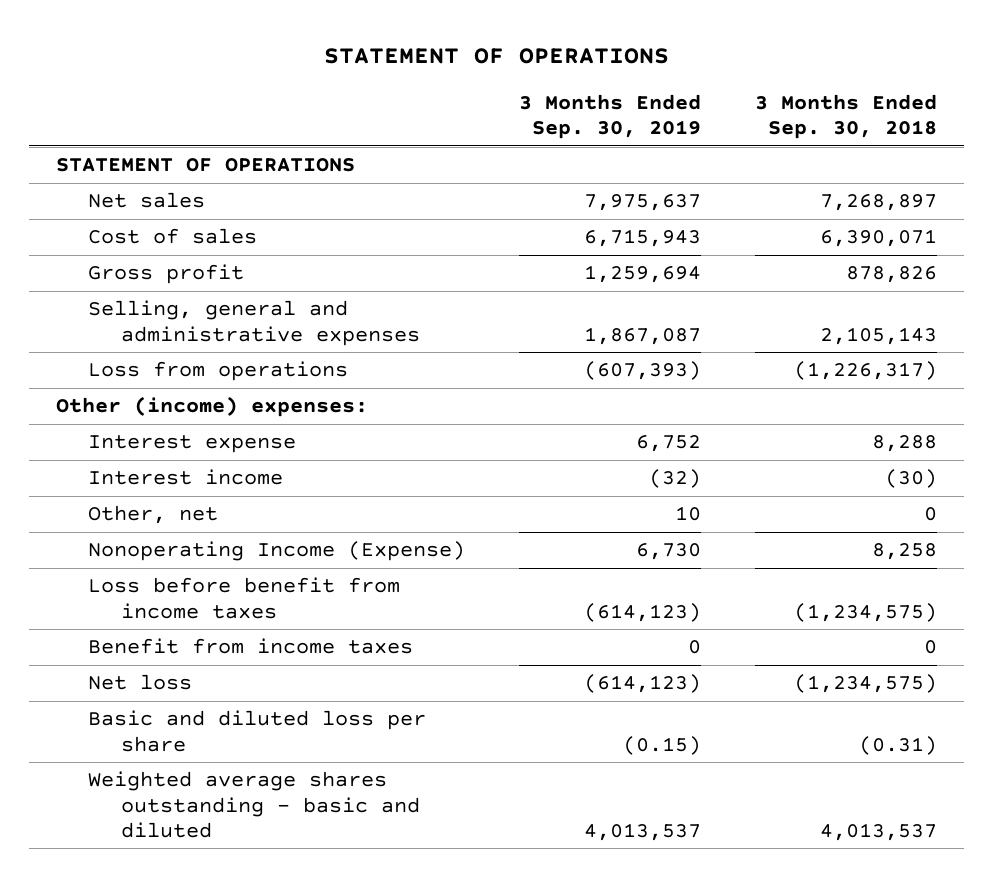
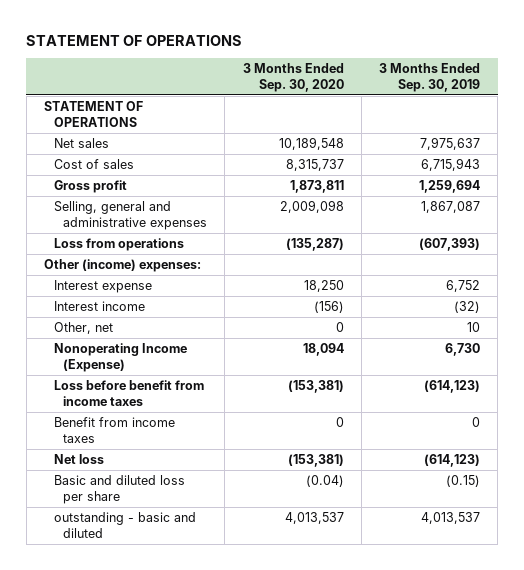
[755,93,938,140] 3 Months Ended Sep. 30, 2018 -> none
none -> [242,63,344,92] 3 Months Ended Sep. 30, 2020
[88,771,420,838] Weighted average shares outstanding - basic and diluted -> [53,512,196,538] outstanding - basic and diluted

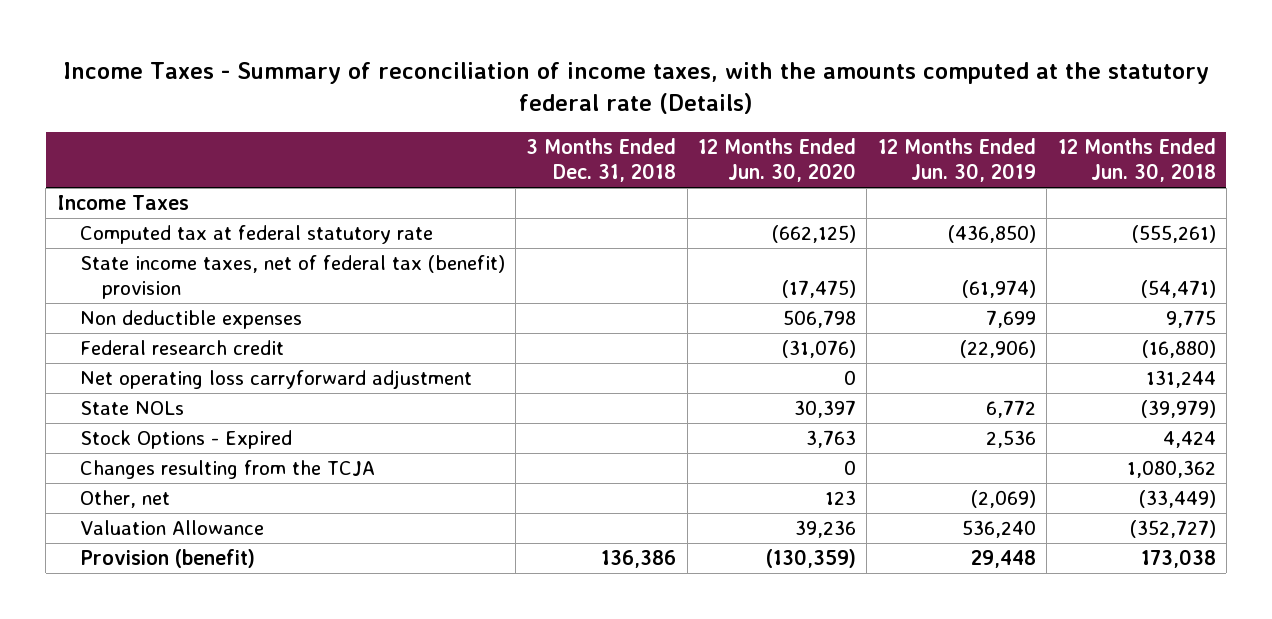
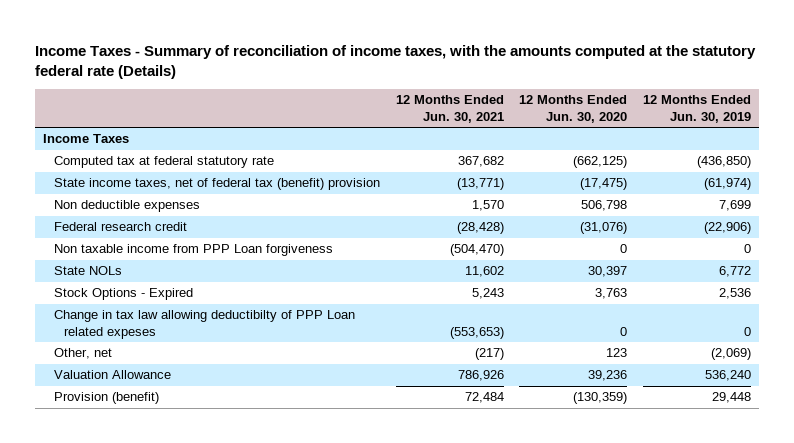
[526,138,677,183] 3 Months Ended Dec. 31, 2018 -> none
[1057,138,1216,183] 12 Months Ended Jun. 30, 2018 -> none
none -> [395,95,504,123] 12 Months Ended Jun. 30, 2021
[79,370,472,390] Net operating loss carryforward adjustment -> none
none -> [53,244,333,257] Non taxable income from PPP Loan forgiveness
[79,460,375,480] Changes resulting from the TCJA -> none
none -> [53,310,355,339] Change in tax law allowing deductibilty of PPP Loan related expeses

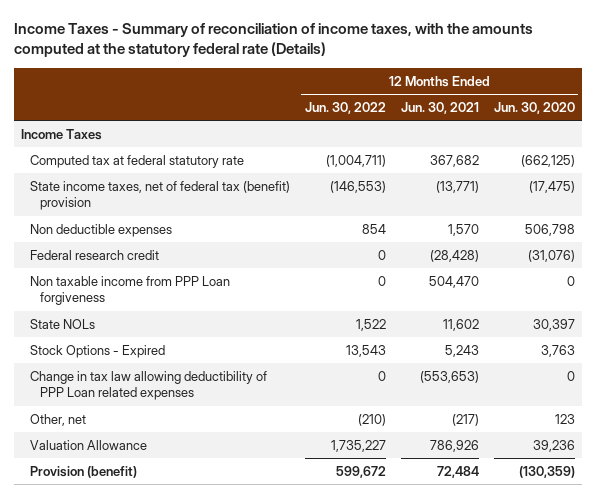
[642,95,751,123] 12 Months Ended Jun. 30, 2019 -> none
none -> [305,102,387,115] Jun. 30, 2022
[449,244,504,257] (504,470) -> [428,276,479,289] 504,470
[53,310,355,339] Change in tax law allowing deductibilty of PPP Loan related expeses -> [30,371,268,401] Change in tax law allowing deductibility of PPP Loan related expenses

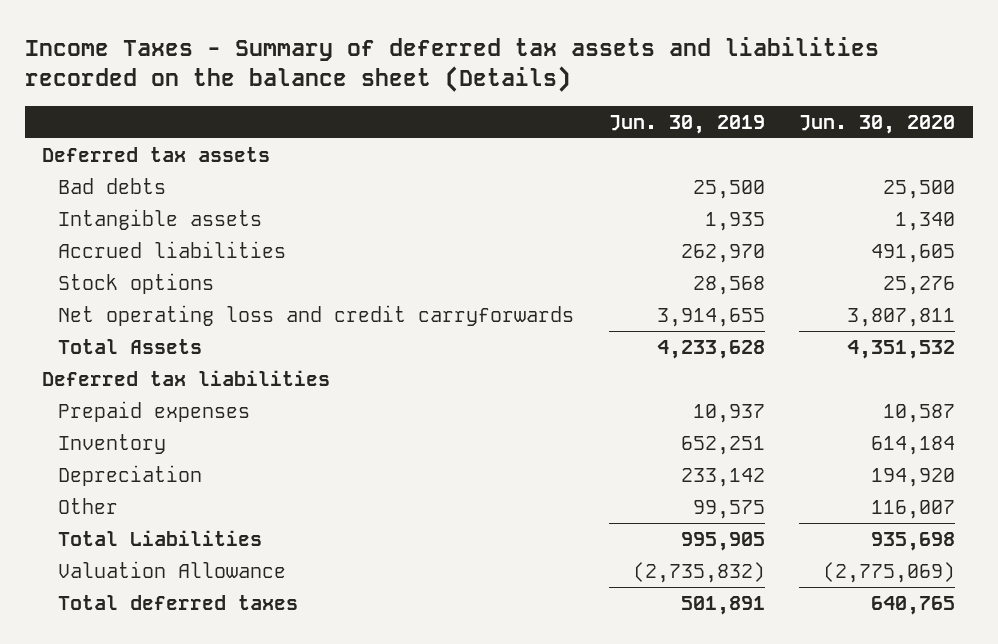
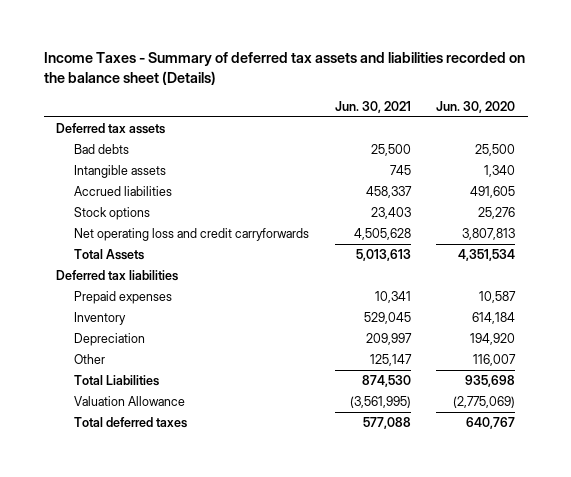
[608,114,765,134] Jun. 30, 2019 -> none
none -> [334,100,411,113] Jun. 30, 2021
[847,307,956,327] 3,807,811 -> [461,227,515,240] 3,807,813
[847,339,956,359] 4,351,532 -> [457,248,515,261] 4,351,534
[871,595,956,615] 640,765 -> [465,416,515,429] 640,767

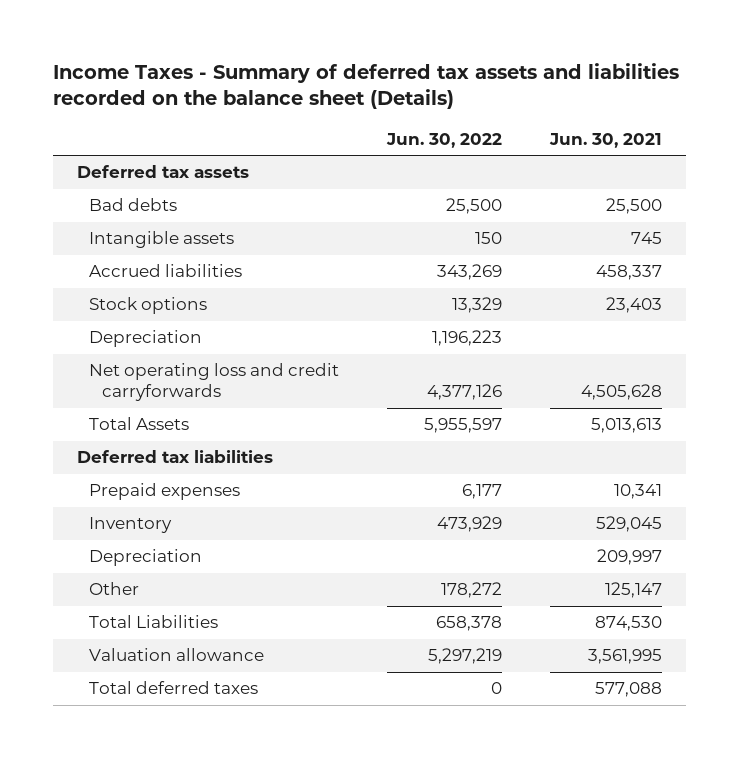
[435,100,515,113] Jun. 30, 2020 -> none
none -> [386,132,503,148] Jun. 30, 2022
none -> [89,330,203,348] Depreciation
[74,395,186,406] Valuation Allowance -> [89,648,265,662] Valuation allowance
[349,395,411,408] (3,561,995) -> [587,649,662,665] 3,561,995

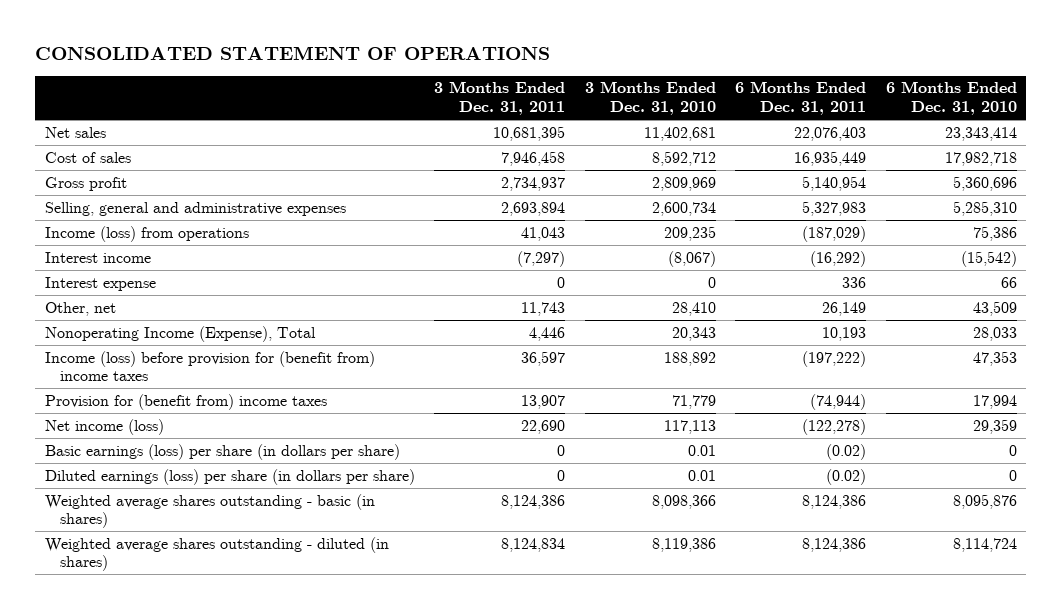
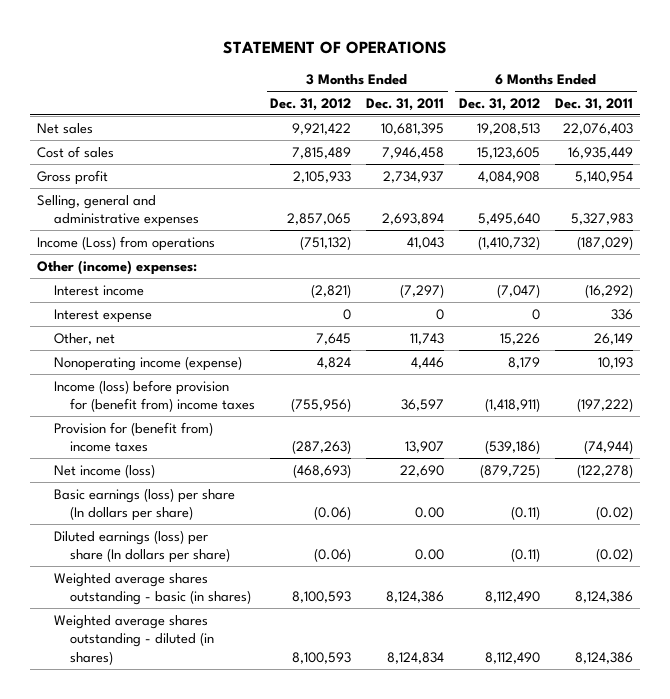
[35,45,551,60] CONSOLIDATED STATEMENT OF OPERATIONS -> [223,40,448,54] STATEMENT OF OPERATIONS
[584,81,716,116] 3 Months Ended Dec. 31, 2010 -> none
[885,81,1017,116] 6 Months Ended Dec. 31, 2010 -> none
none -> [270,97,352,111] Dec. 31, 2012
none -> [459,97,541,111] Dec. 31, 2012
[44,225,249,242] Income (loss) from operations -> [37,235,216,251] Income (Loss) from operations
none -> [37,259,198,275] Other (income) expenses:
[44,325,316,342] Nonoperating Income (Expense), Total -> [53,355,242,371] Nonoperating income (expense)
[44,443,400,460] Basic earnings (loss) per share (in dollars per share) -> [53,487,235,522] Basic earnings (loss) per share (In dollars per share)
[557,444,566,456] 0 -> [415,507,445,519] 0.00
[44,468,415,485] Diluted earnings (loss) per share (in dollars per share) -> [53,529,231,564] Diluted earnings (loss) per share (In dollars per share)
[557,469,566,481] 0 -> [415,549,445,561] 0.00

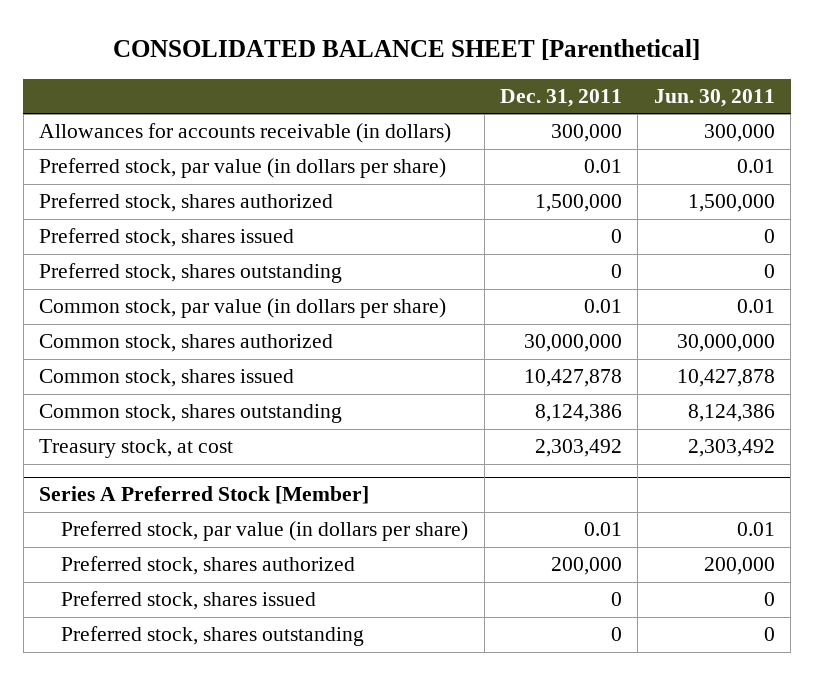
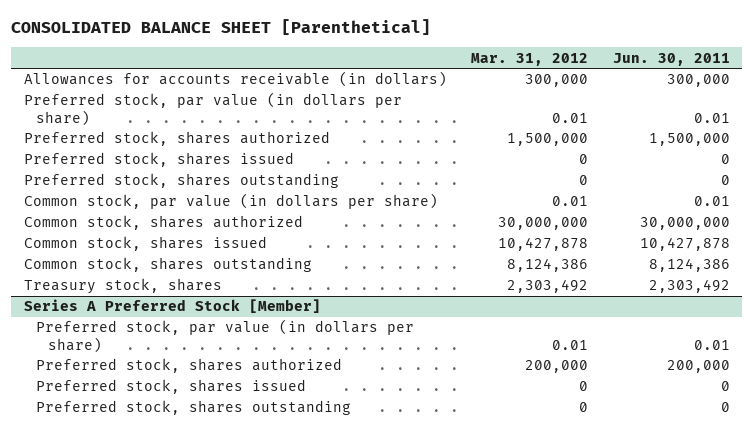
[500,88,623,107] Dec. 31, 2011 -> none
none -> [471,52,589,66] Mar. 31, 2012
[39,439,234,459] Treasury stock, at cost -> [23,278,222,295] Treasury stock, shares

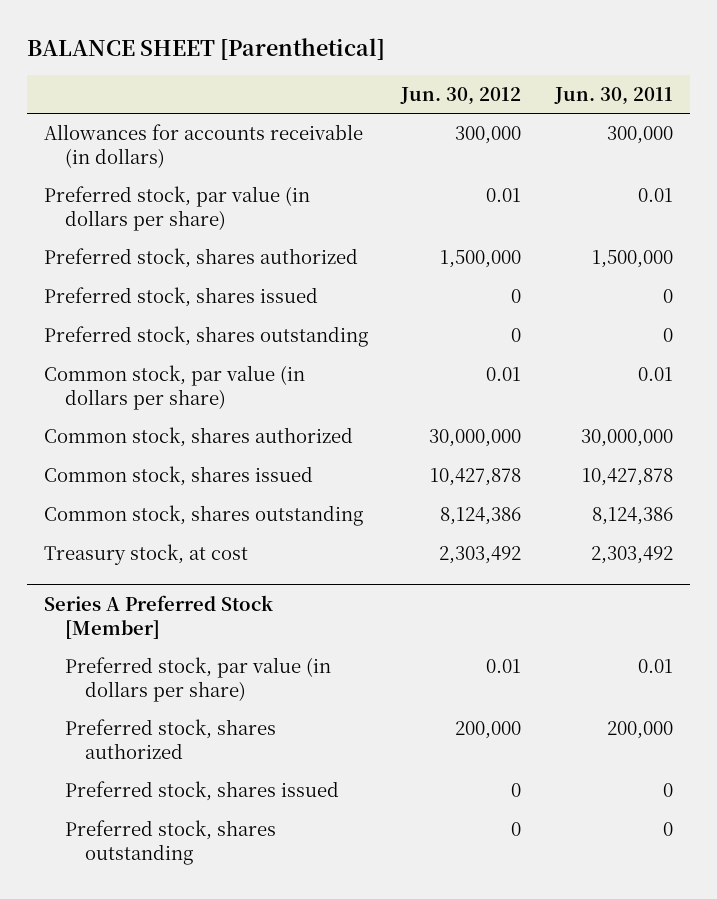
[11,19,432,36] CONSOLIDATED BALANCE SHEET [Parenthetical] -> [27,38,386,61] BALANCE SHEET [Parenthetical]
[471,52,589,66] Mar. 31, 2012 -> none
none -> [400,86,522,105] Jun. 30, 2012
[23,278,222,295] Treasury stock, shares -> [43,544,248,566] Treasury stock, at cost

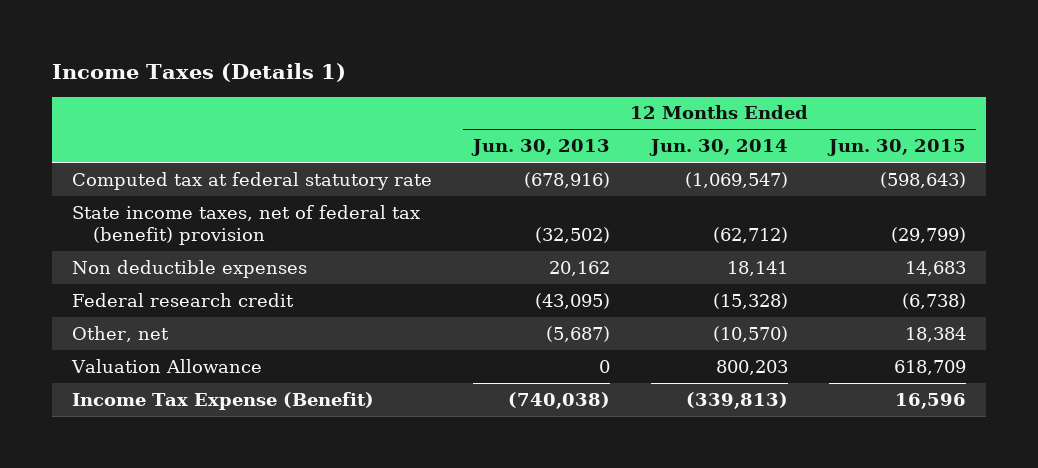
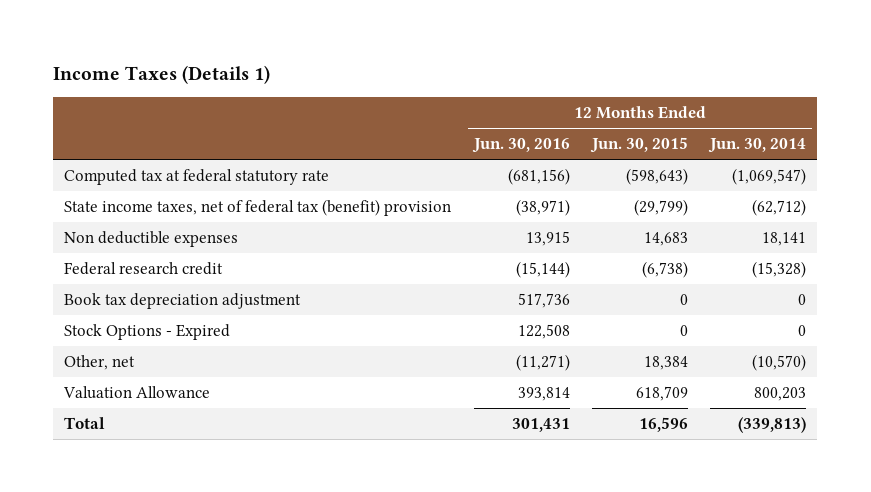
[470,139,610,157] Jun. 30, 2013 -> none
none -> [471,138,570,154] Jun. 30, 2016
none -> [64,293,302,310] Book tax depreciation adjustment
none -> [64,324,231,341] Stock Options - Expired
[71,391,374,410] Income Tax Expense (Benefit) -> [64,417,106,430] Total

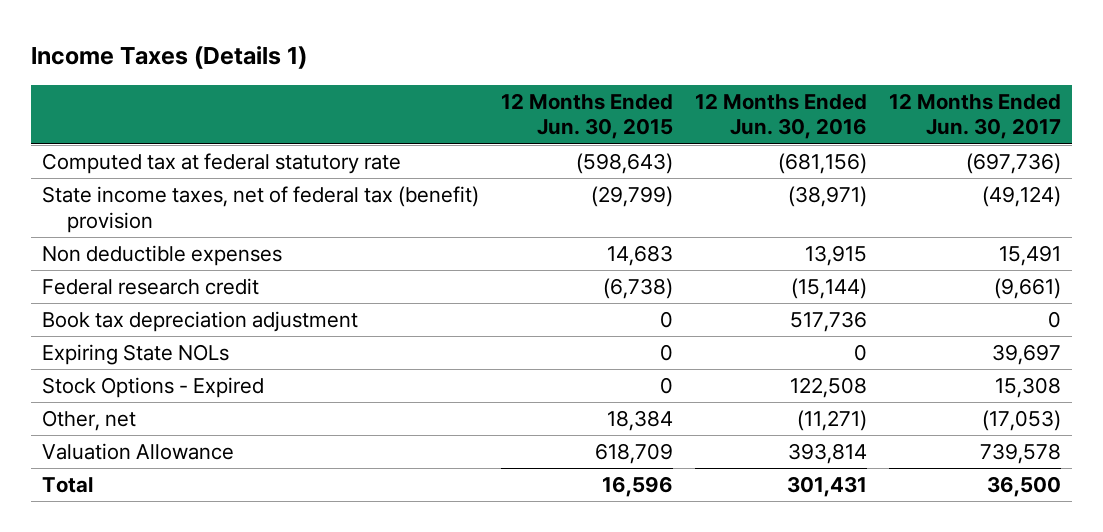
[708,138,807,154] Jun. 30, 2014 -> none
none -> [889,92,1062,140] 12 Months Ended Jun. 30, 2017
none -> [42,344,230,366] Expiring State NOLs

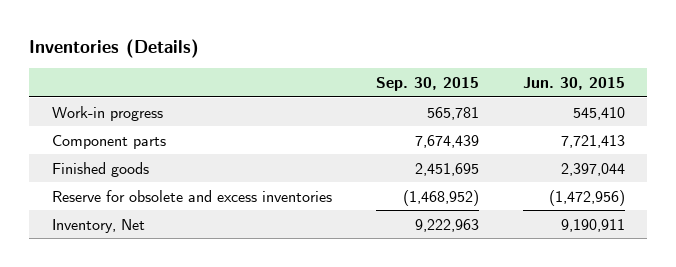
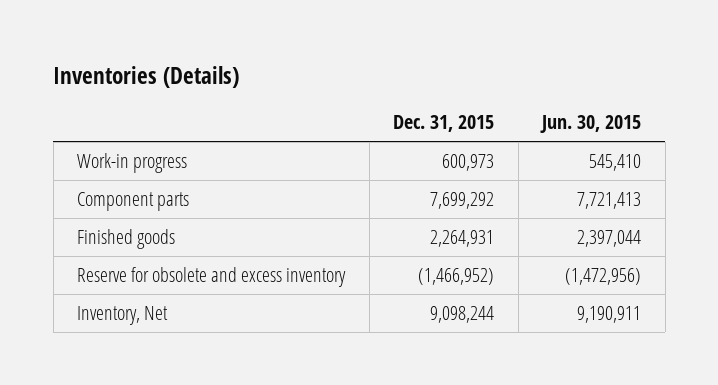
[375,76,479,91] Sep. 30, 2015 -> none
none -> [393,115,495,133] Dec. 31, 2015
[51,189,332,202] Reserve for obsolete and excess inventories -> [77,266,347,287] Reserve for obsolete and excess inventory

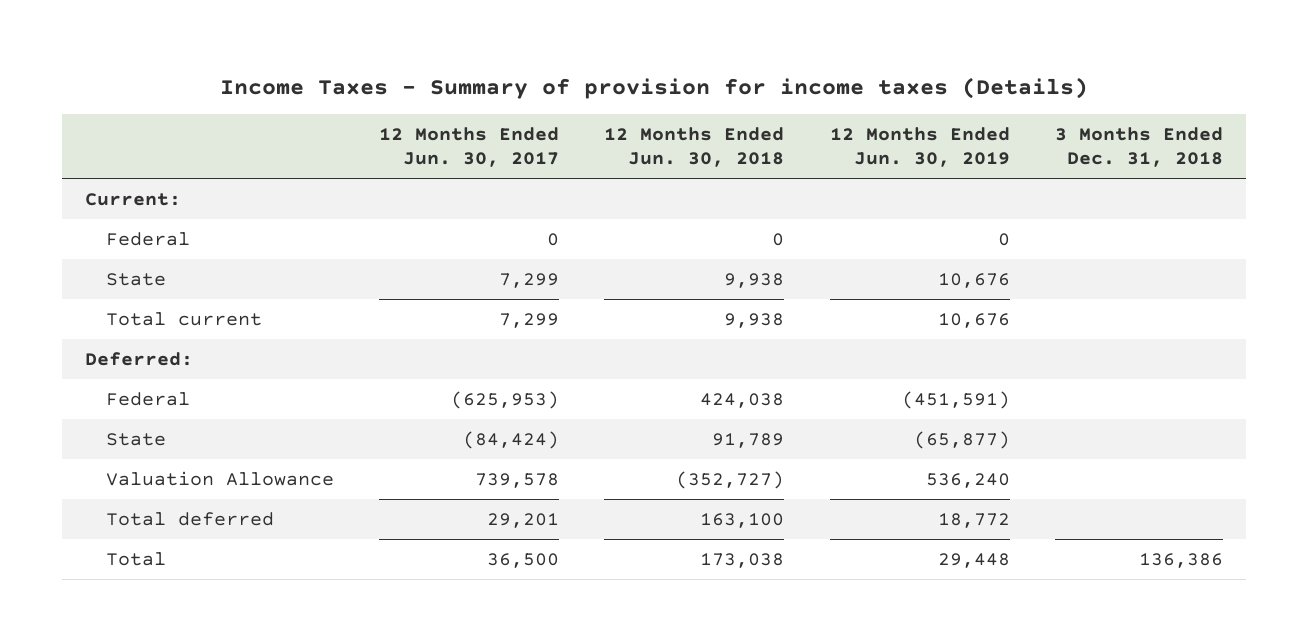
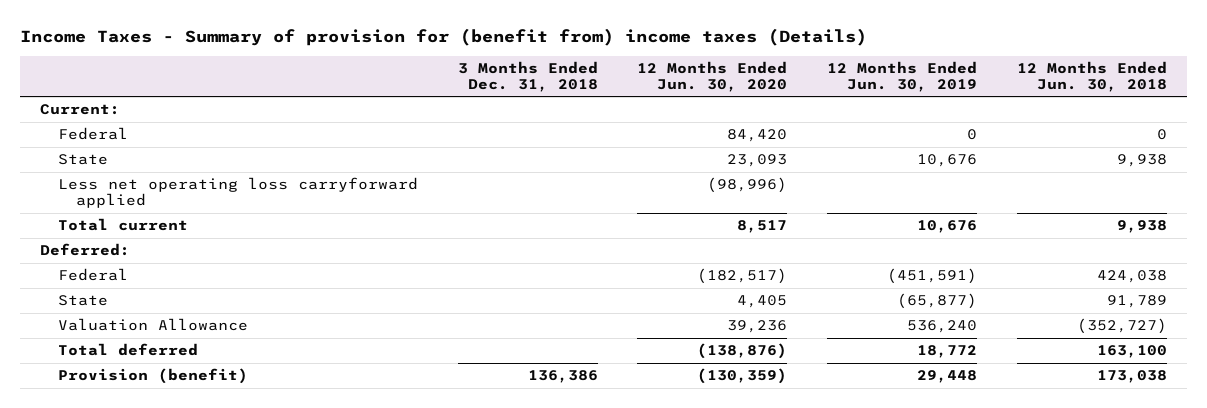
[220,76,1089,99] Income Taxes - Summary of provision for income taxes (Details) -> [20,27,868,46] Income Taxes - Summary of provision for (benefit from) income taxes (Details)
[378,127,559,168] 12 Months Ended Jun. 30, 2017 -> none
none -> [637,60,788,92] 12 Months Ended Jun. 30, 2020
none -> [57,177,418,209] Less net operating loss carryforward applied
[105,551,166,566] Total -> [57,368,248,385] Provision (benefit)

